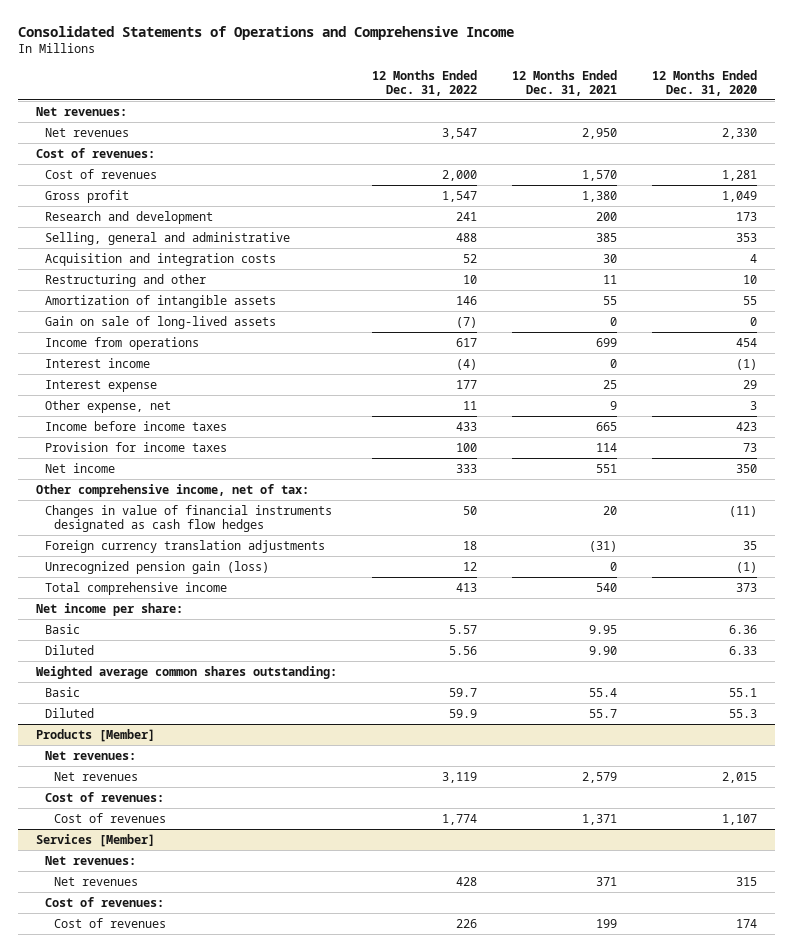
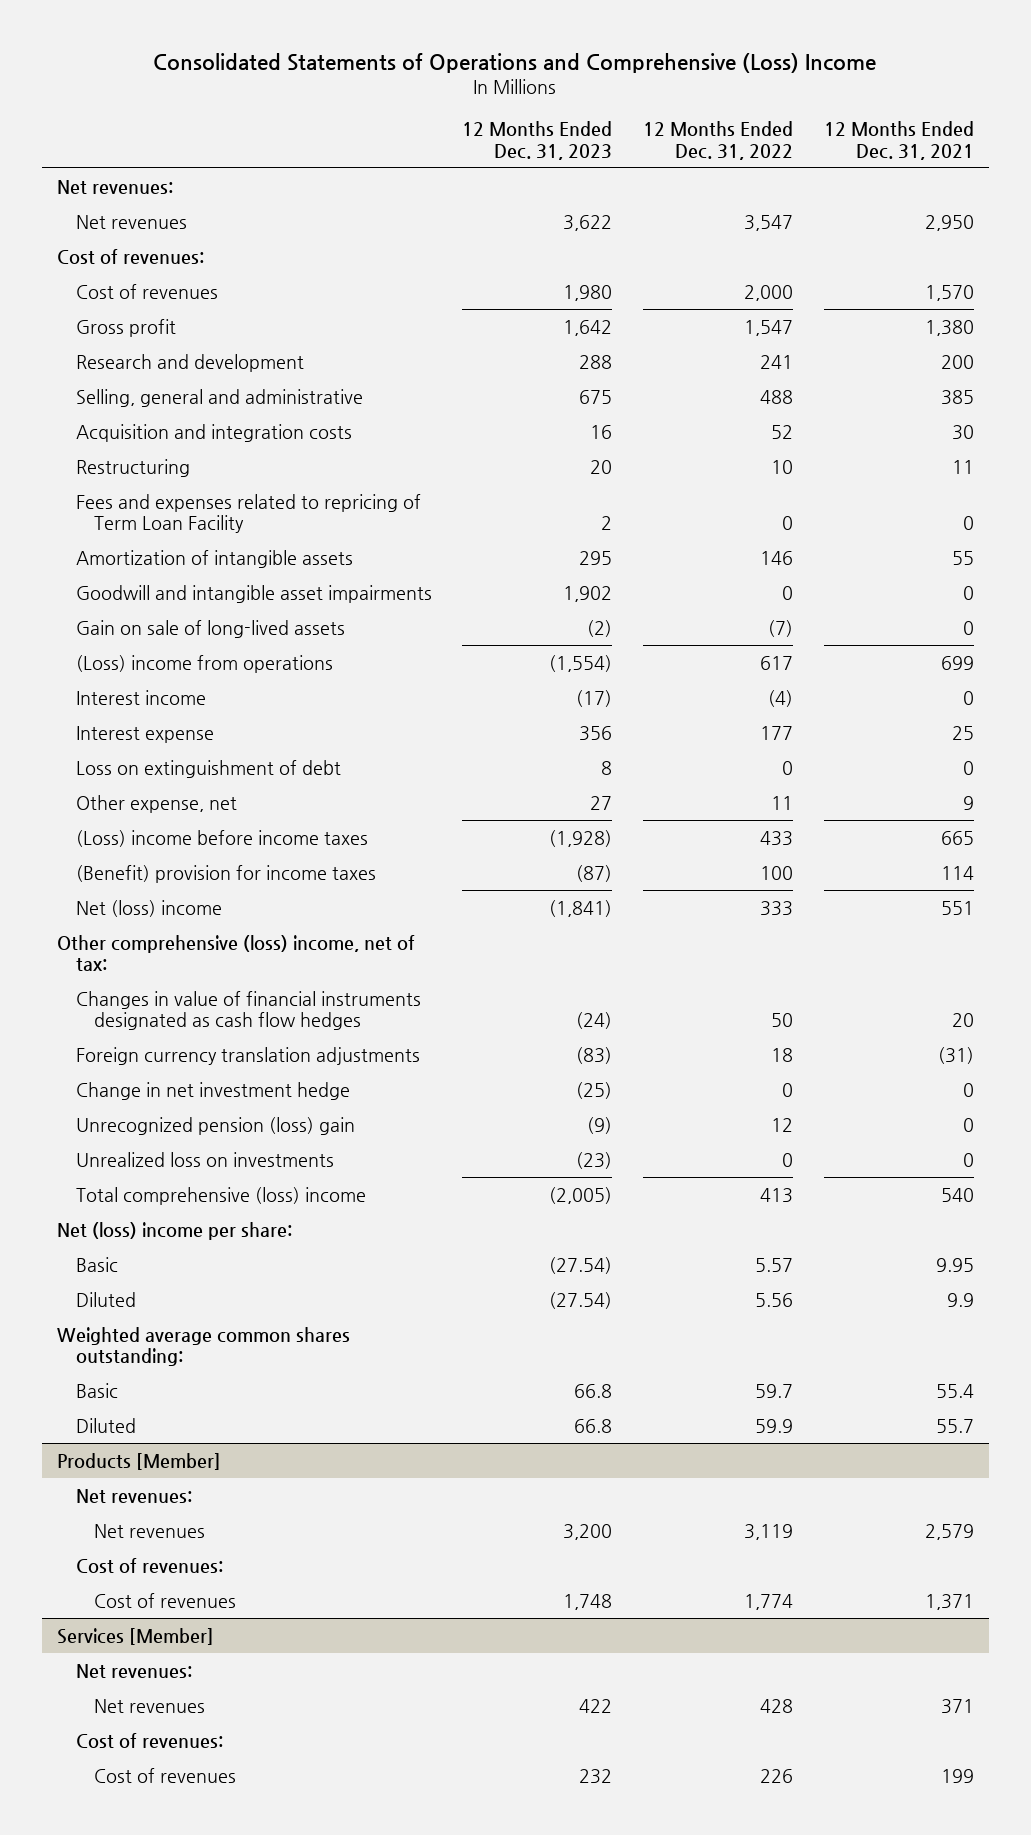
[18,25,515,40] Consolidated Statements of Operations and Comprehensive Income -> [153,53,877,74] Consolidated Statements of Operations and Comprehensive (Loss) Income
[652,69,758,96] 12 Months Ended Dec. 31, 2020 -> none
none -> [462,120,613,160] 12 Months Ended Dec. 31, 2023
[44,273,206,287] Restructuring and other -> [75,458,190,477] Restructuring
none -> [75,493,421,534] Fees and expenses related to repricing of Term Loan Facility
none -> [75,584,432,603] Goodwill and intangible asset impairments
[44,336,199,350] Income from operations -> [75,654,333,673] (Loss) income from operations
none -> [75,759,341,778] Loss on extinguishment of debt
[44,420,227,431] Income before income taxes -> [75,829,368,847] (Loss) income before income taxes
[44,441,227,452] Provision for income taxes -> [75,864,376,883] (Benefit) provision for income taxes
[44,462,115,473] Net income -> [75,899,222,917] Net (loss) income
[35,483,309,497] Other comprehensive income, net of tax: -> [56,934,415,972] Other comprehensive (loss) income, net of tax:
none -> [75,1081,350,1100] Change in net investment hedge
[44,560,269,574] Unrecognized pension gain (loss) -> [75,1116,355,1135] Unrecognized pension (loss) gain
none -> [75,1151,334,1167] Unrealized loss on investments
[44,581,227,595] Total comprehensive income -> [75,1186,366,1205] Total comprehensive (loss) income
[35,602,183,616] Net income per share: -> [56,1221,292,1240] Net (loss) income per share:
[589,645,618,655] 9.90 -> [946,1292,974,1307] 9.9

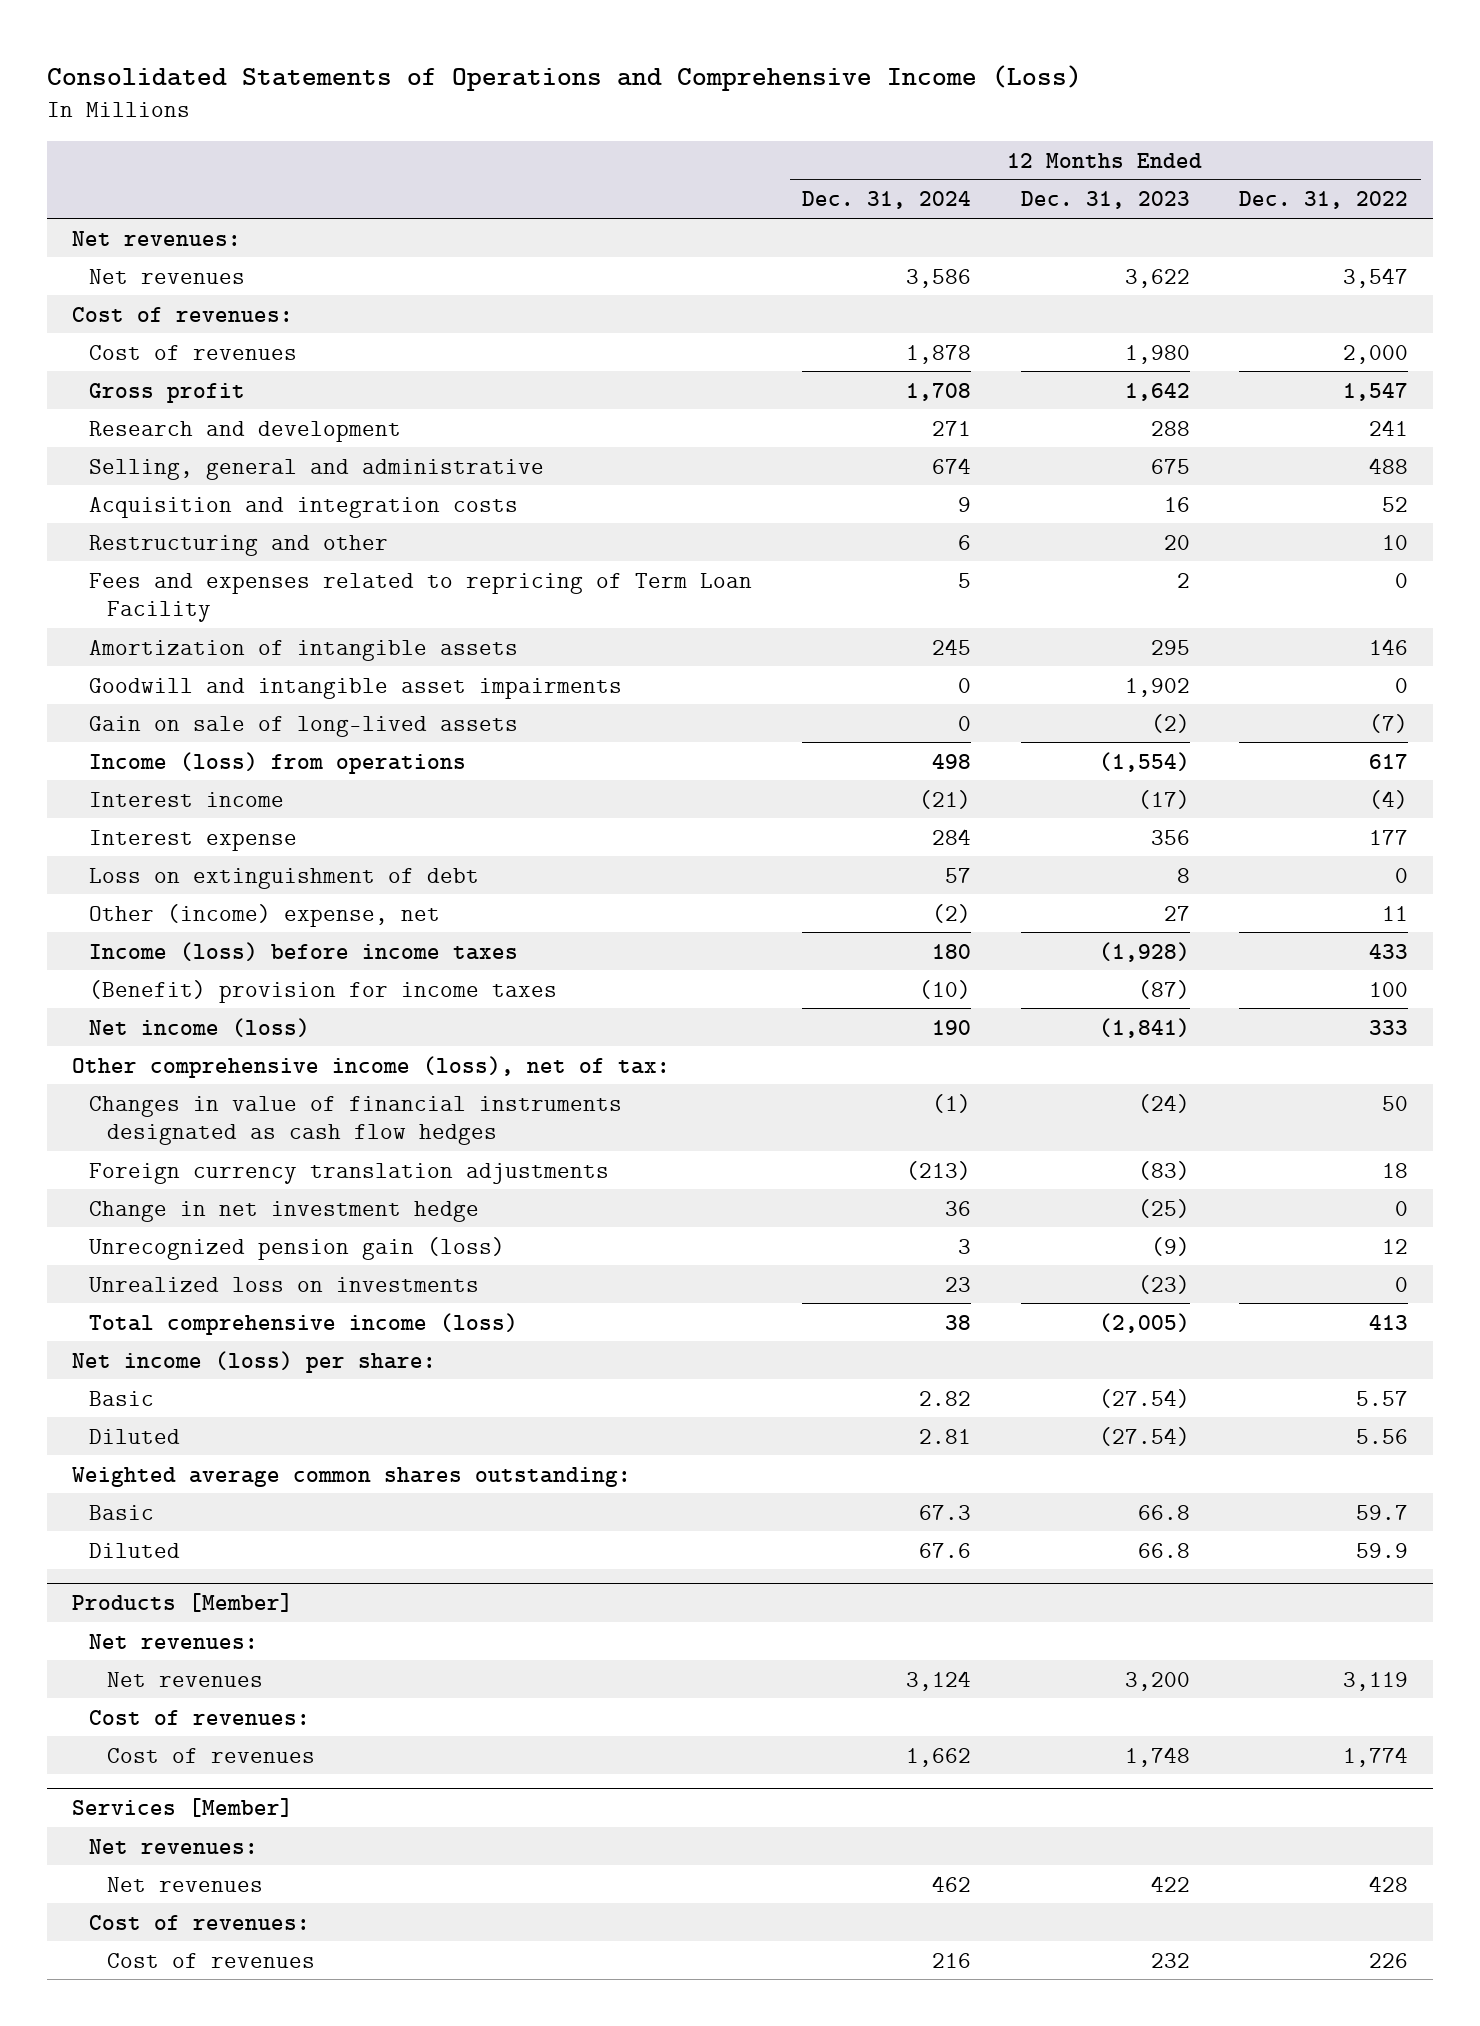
[153,53,877,74] Consolidated Statements of Operations and Comprehensive (Loss) Income -> [46,64,1082,91] Consolidated Statements of Operations and Comprehensive Income (Loss)
[823,120,974,160] 12 Months Ended Dec. 31, 2021 -> none
none -> [802,191,972,210] Dec. 31, 2024
[75,458,190,477] Restructuring -> [89,534,389,556] Restructuring and other
[75,654,333,673] (Loss) income from operations -> [89,751,467,774] Income (loss) from operations
[75,794,237,813] Other expense, net -> [89,903,441,927] Other (income) expense, net
[75,829,368,847] (Loss) income before income taxes -> [89,941,519,961] Income (loss) before income taxes
[75,899,222,917] Net (loss) income -> [89,1017,311,1037] Net income (loss)
[56,934,415,972] Other comprehensive (loss) income, net of tax: -> [71,1055,670,1078] Other comprehensive income (loss), net of tax:
[75,1116,355,1135] Unrecognized pension (loss) gain -> [89,1236,506,1260] Unrecognized pension gain (loss)
[75,1186,366,1205] Total comprehensive (loss) income -> [89,1312,519,1335] Total comprehensive income (loss)
[56,1221,292,1240] Net (loss) income per share: -> [71,1350,436,1373] Net income (loss) per share:

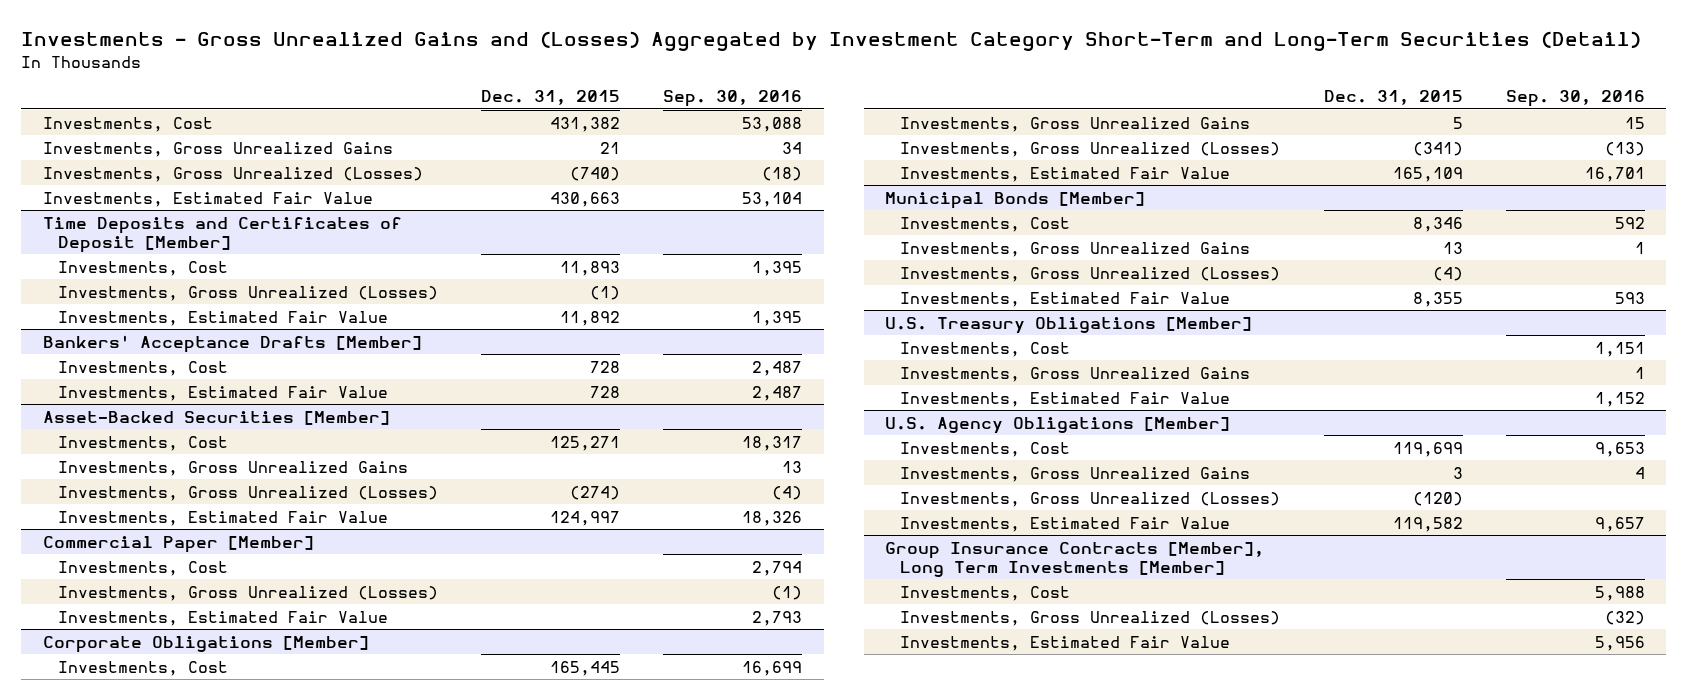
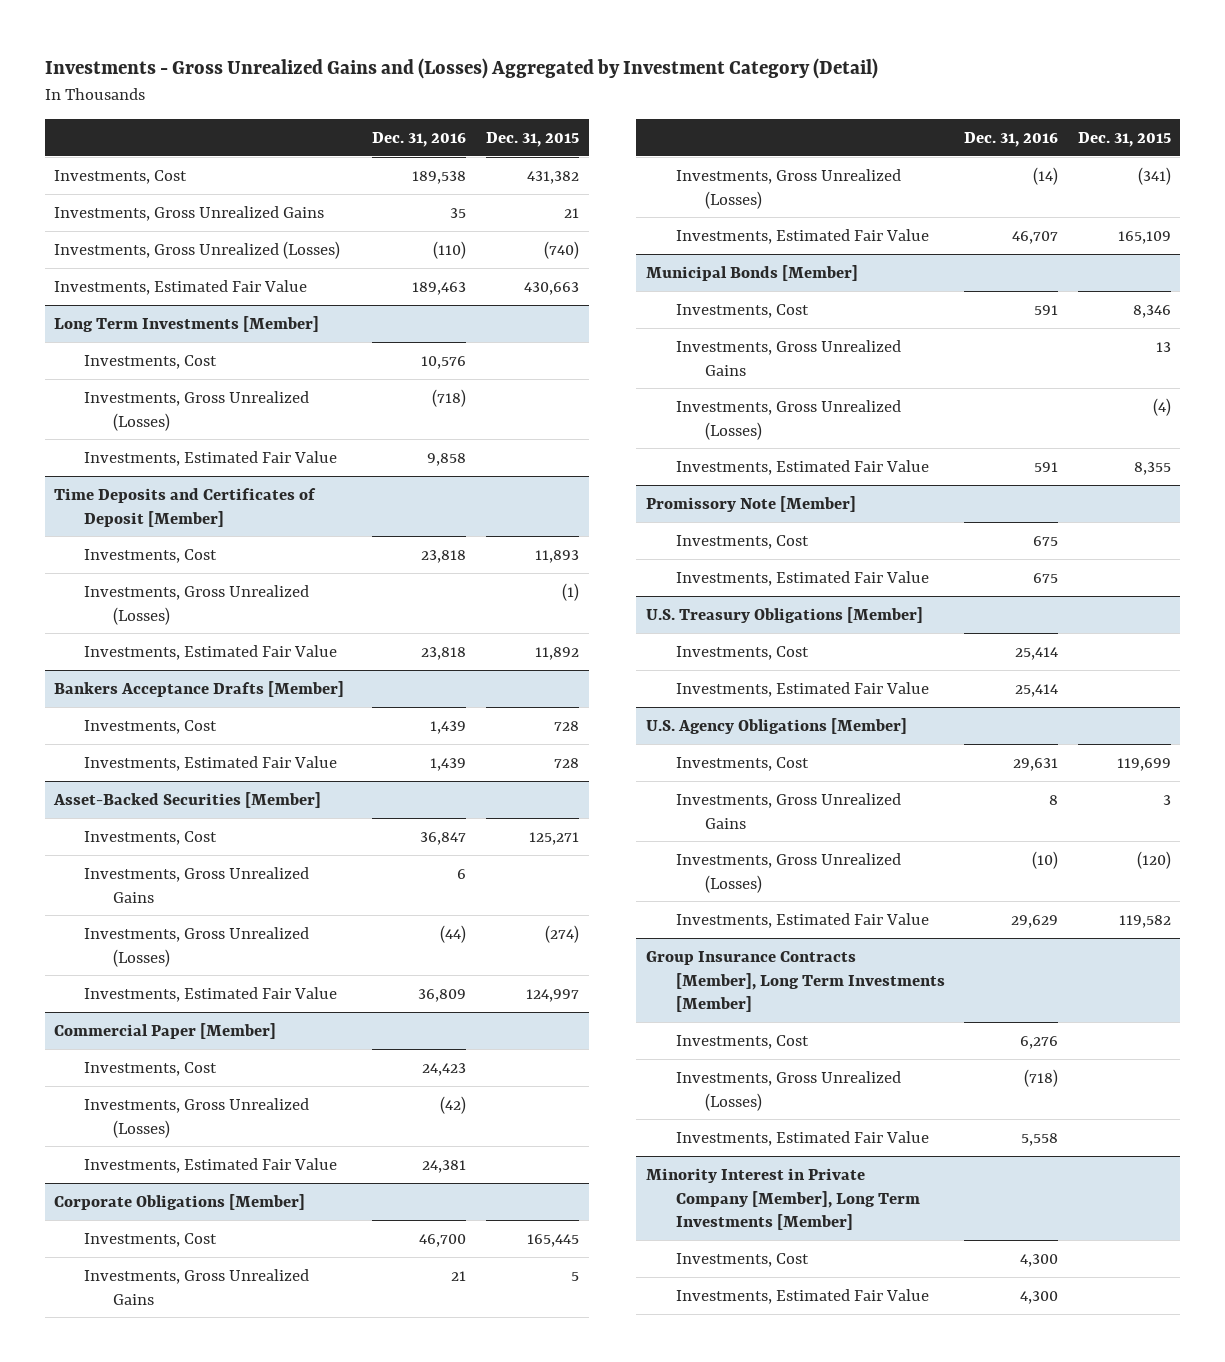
[21,31,1642,52] Investments - Gross Unrealized Gains and (Losses) Aggregated by Investment Category Short-Term and Long-Term Securities (Detail) -> [44,58,878,80] Investments - Gross Unrealized Gains and (Losses) Aggregated by Investment Category (Detail)
[663,90,803,108] Sep. 30, 2016 -> none
none -> [372,132,467,148] Dec. 31, 2016
none -> [54,315,320,332] Long Term Investments [Member]
none -> [83,354,217,369] Investments, Cost
none -> [83,390,309,431] Investments, Gross Unrealized (Losses)
none -> [83,450,337,466] Investments, Estimated Fair Value
[42,334,422,353] Bankers' Acceptance Drafts [Member] -> [54,680,345,697] Bankers Acceptance Drafts [Member]
none -> [646,495,857,512] Promissory Note [Member]
none -> [675,534,809,549] Investments, Cost
none -> [675,570,929,586] Investments, Estimated Fair Value
[900,366,1251,382] Investments, Gross Unrealized Gains -> none
none -> [646,1167,920,1231] Minority Interest in Private Company [Member], Long Term Investments [Member]
none -> [675,1252,809,1267] Investments, Cost
none -> [675,1288,929,1304] Investments, Estimated Fair Value

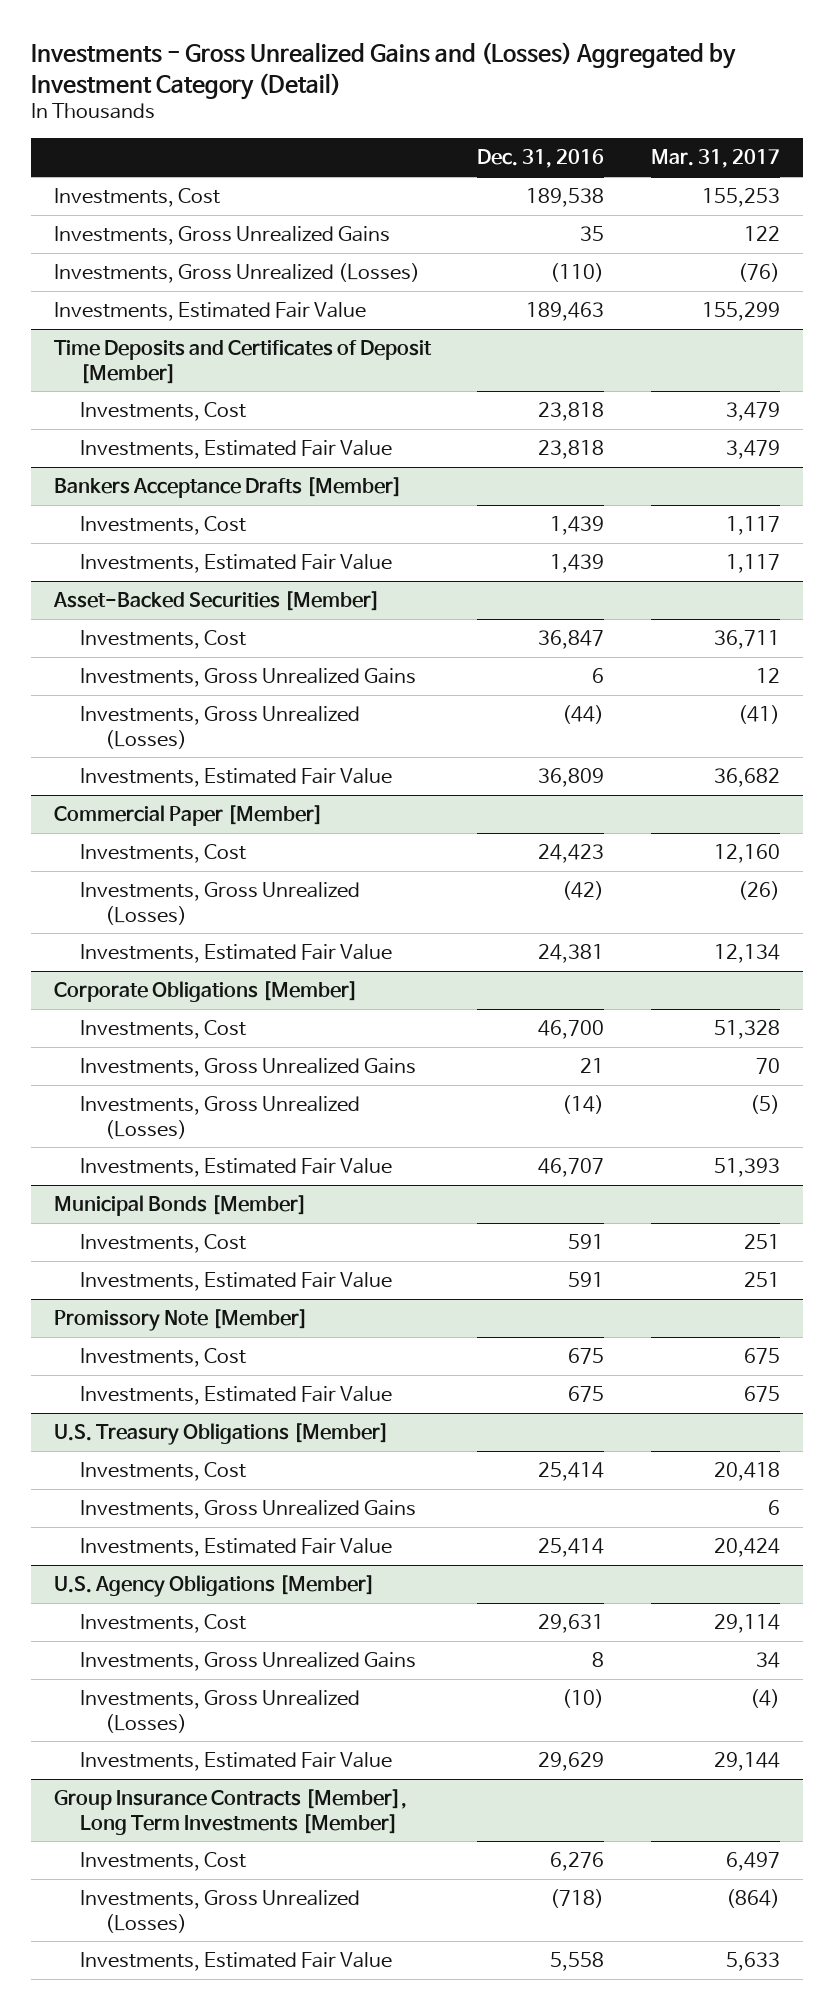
[485,132,579,148] Dec. 31, 2015 -> none
none -> [651,149,781,169] Mar. 31, 2017
[54,315,320,332] Long Term Investments [Member] -> none
[83,354,217,369] Investments, Cost -> none
[83,390,309,431] Investments, Gross Unrealized (Losses) -> none
[83,450,337,466] Investments, Estimated Fair Value -> none
[83,584,309,625] Investments, Gross Unrealized (Losses) -> none
[675,339,901,376] Investments, Gross Unrealized Gains -> none
[675,399,901,440] Investments, Gross Unrealized (Losses) -> none
none -> [79,1500,416,1520] Investments, Gross Unrealized Gains
[646,1167,920,1231] Minority Interest in Private Company [Member], Long Term Investments [Member] -> none
[675,1252,809,1267] Investments, Cost -> none
[675,1288,929,1304] Investments, Estimated Fair Value -> none

